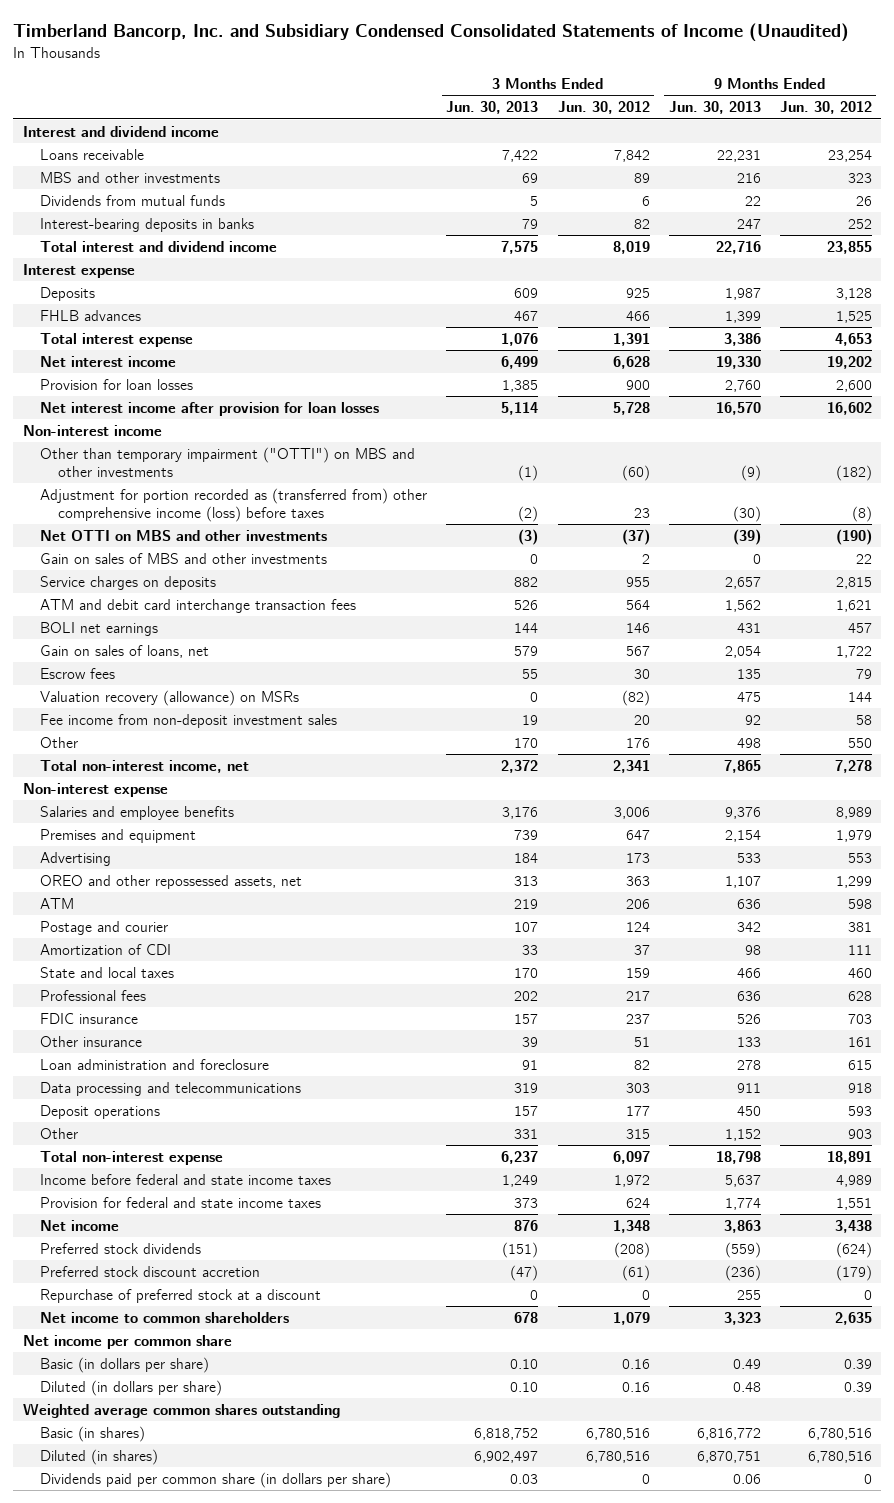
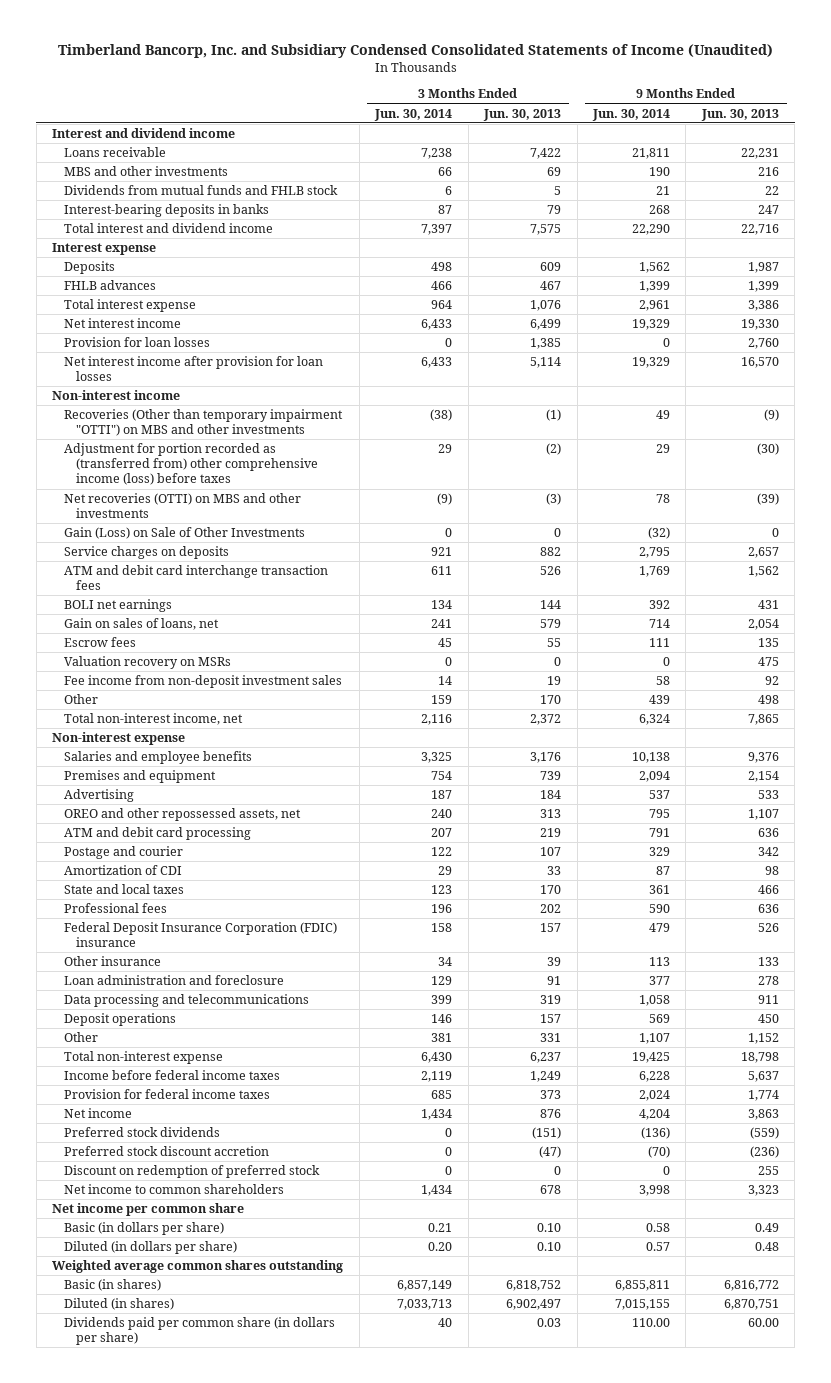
[557,101,650,115] Jun. 30, 2012 -> none
[779,101,872,115] Jun. 30, 2012 -> none
none -> [374,108,453,121] Jun. 30, 2014
none -> [592,108,671,121] Jun. 30, 2014
[40,194,226,206] Dividends from mutual funds -> [64,185,339,196] Dividends from mutual funds and FHLB stock
[40,446,416,477] Other than temporary impairment ("OTTI") on MBS and other investments -> [64,409,344,437] Recoveries (Other than temporary impairment "OTTI") on MBS and other investments
[40,529,328,541] Net OTTI on MBS and other investments -> [64,493,302,519] Net recoveries (OTTI) on MBS and other investments
[40,552,328,564] Gain on sales of MBS and other investments -> [64,527,306,540] Gain (Loss) on Sale of Other Investments
[40,689,300,706] Valuation recovery (allowance) on MSRs -> [64,656,232,670] Valuation recovery on MSRs
[40,897,75,909] ATM -> [64,827,252,841] ATM and debit card processing
[40,1012,139,1024] FDIC insurance -> [64,922,338,948] Federal Deposit Insurance Corporation (FDIC) insurance
[40,1173,332,1185] Income before federal and state income taxes -> [64,1070,281,1081] Income before federal income taxes
[40,1196,322,1208] Provision for federal and state income taxes -> [64,1089,271,1100] Provision for federal income taxes
[40,1288,322,1303] Repurchase of preferred stock at a discount -> [64,1165,321,1179] Discount on redemption of preferred stock
[732,1473,761,1484] 0.06 -> [747,1318,779,1328] 60.00

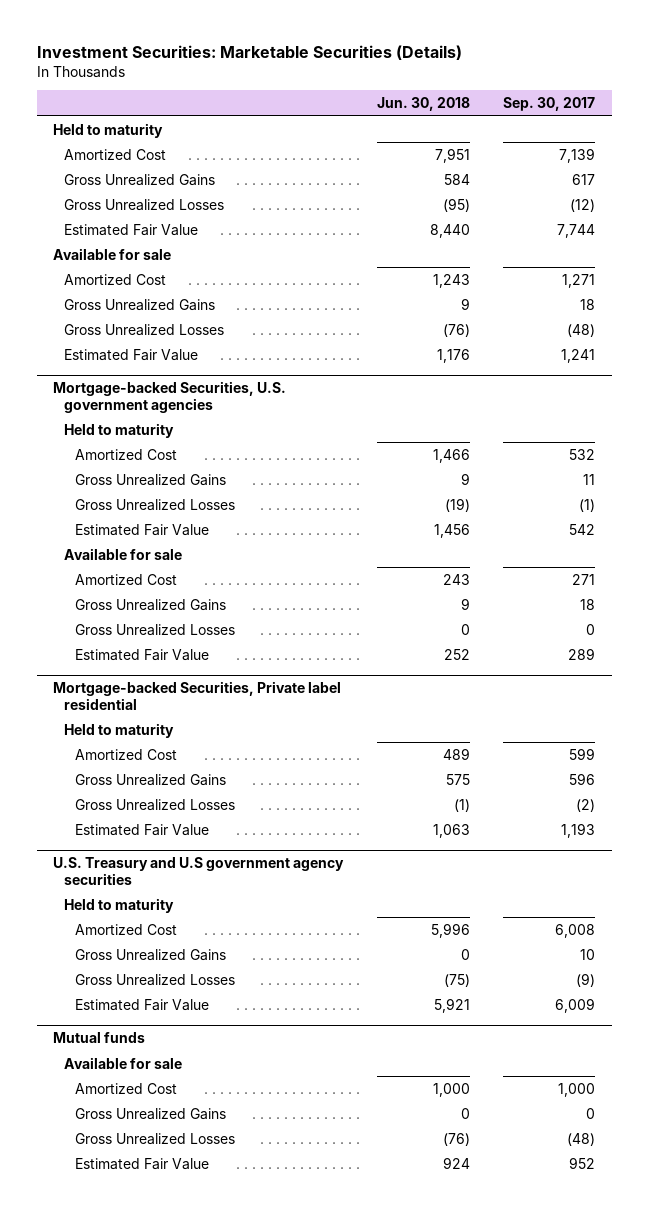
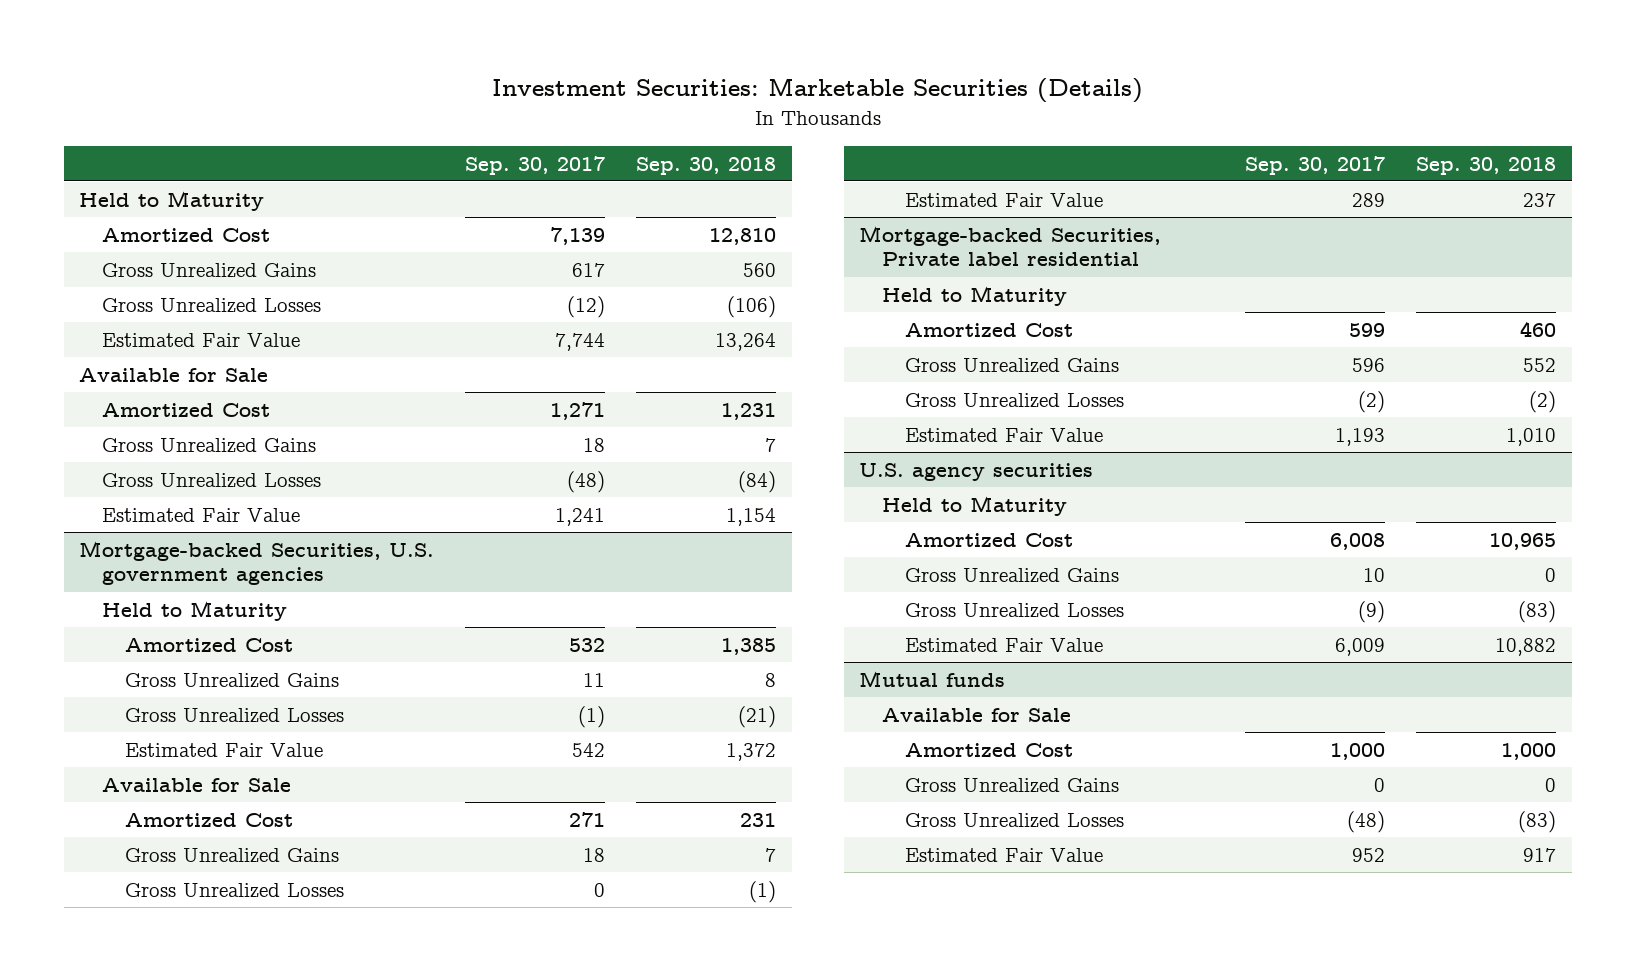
[376,96,470,111] Jun. 30, 2018 -> none
none -> [636,156,777,175] Sep. 30, 2018
[53,122,164,138] Held to maturity -> [79,190,265,211] Held to Maturity
[53,247,172,260] Available for sale -> [79,367,269,382] Available for Sale
[63,422,174,438] Held to maturity -> [102,600,288,621] Held to Maturity
[63,547,182,560] Available for sale -> [102,777,292,792] Available for Sale
[63,722,174,738] Held to maturity -> [882,285,1068,306] Held to Maturity
[53,856,345,885] U.S. Treasury and U.S government agency securities -> [859,462,1094,481] U.S. agency securities
[63,897,174,913] Held to maturity -> [882,495,1068,516] Held to Maturity
[63,1056,182,1069] Available for sale -> [882,707,1072,722] Available for Sale

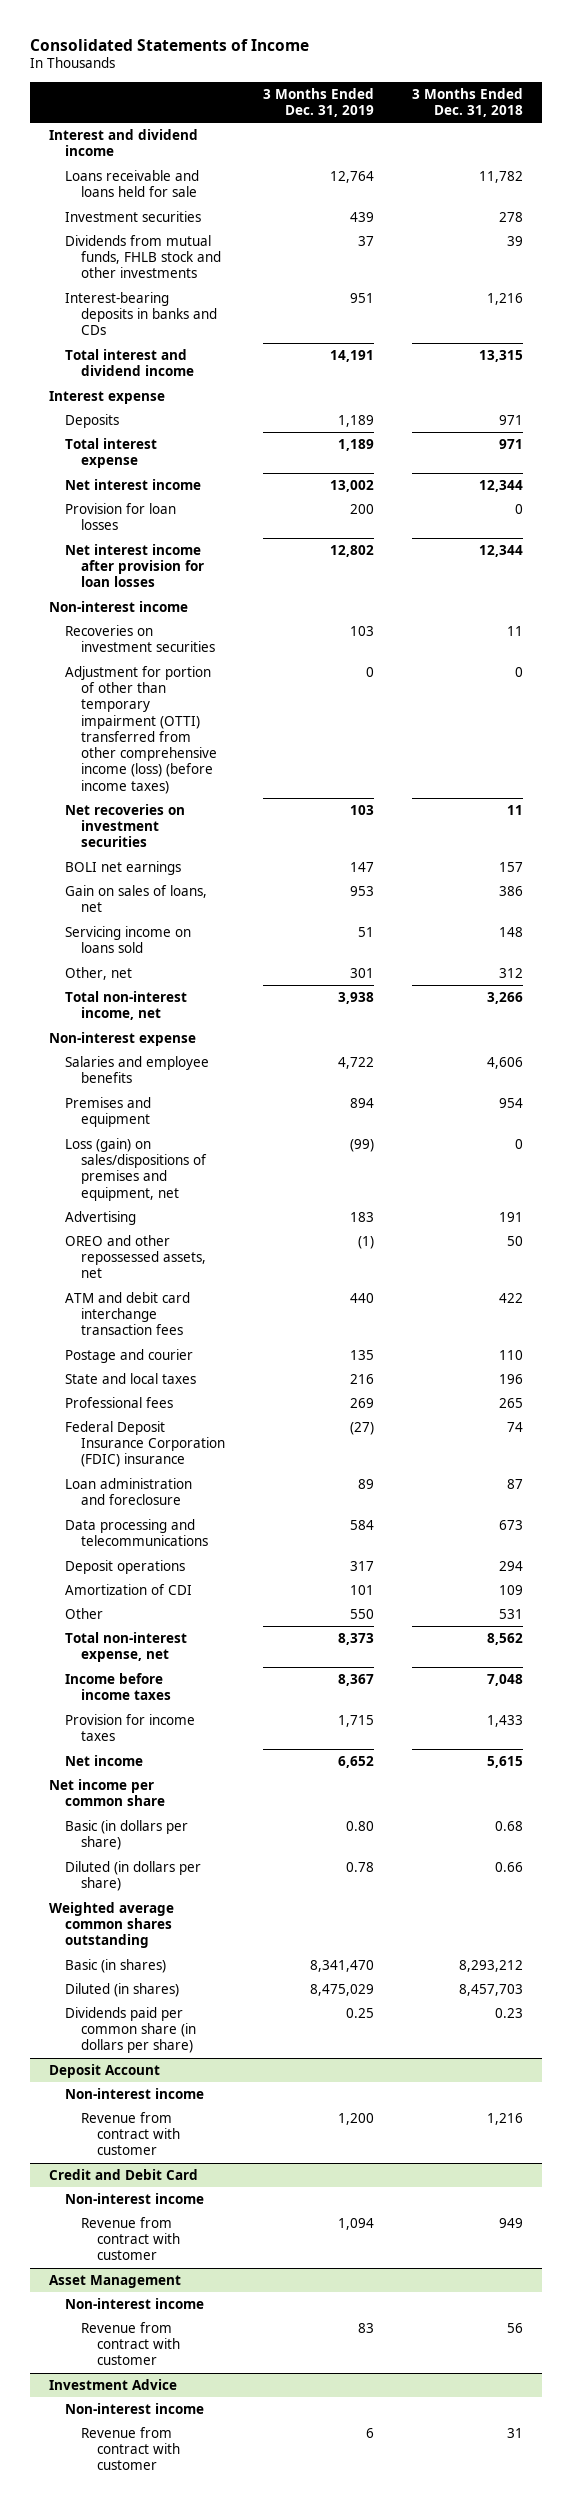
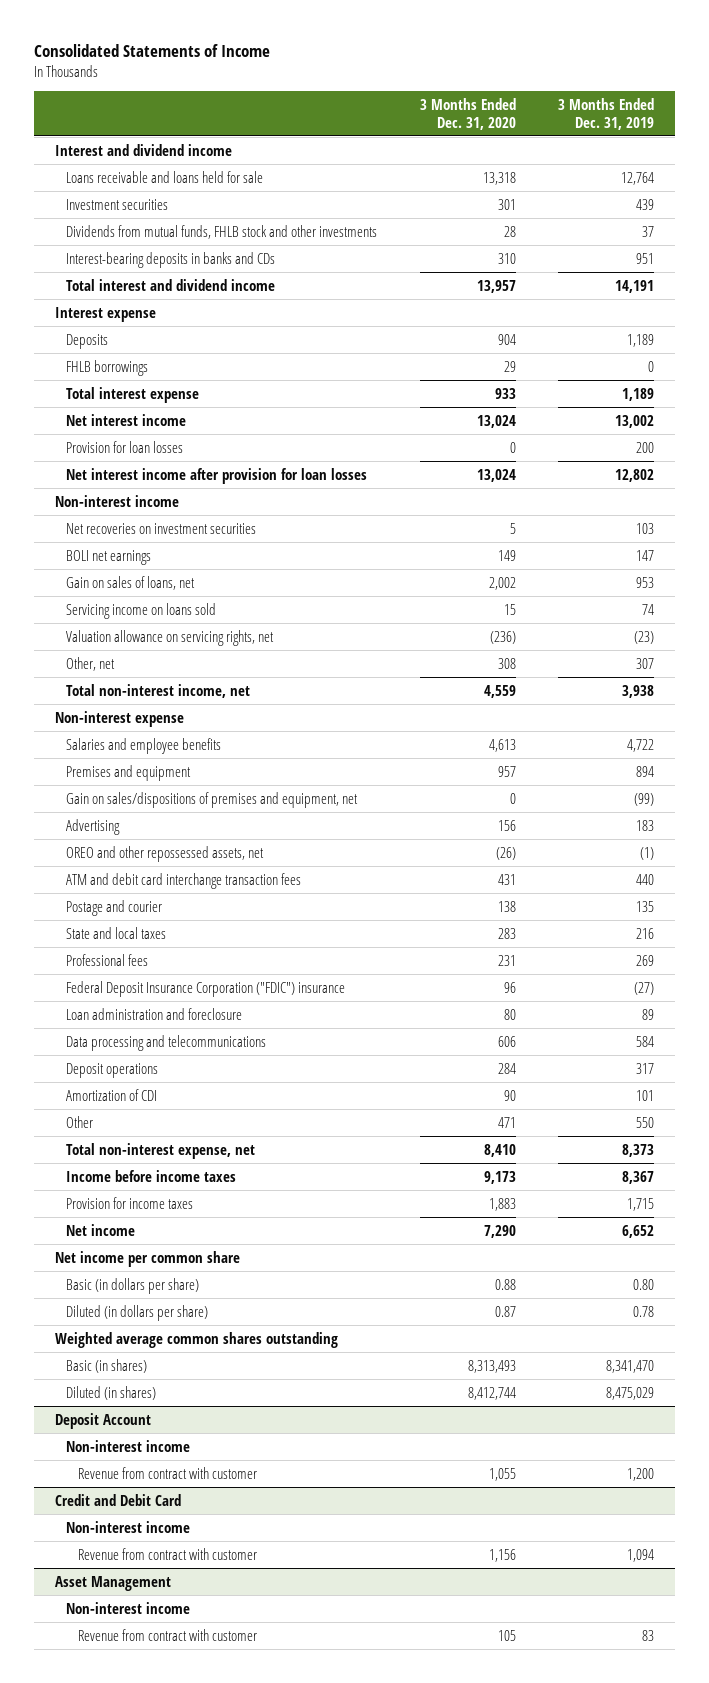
[411,87,523,117] 3 Months Ended Dec. 31, 2018 -> none
none -> [419,98,516,130] 3 Months Ended Dec. 31, 2020
none -> [66,359,149,376] FHLB borrowings
[64,624,215,653] Recoveries on investment securities -> none
[64,665,217,794] Adjustment for portion of other than temporary impairment (OTTI) transferred from other comprehensive income (loss) (before income taxes) -> none
[357,926,374,937] 51 -> [641,603,654,615] 74
none -> [66,629,275,646] Valuation allowance on servicing rights, net
[349,967,374,978] 301 -> [635,657,654,669] 307
[64,1137,207,1201] Loss (gain) on sales/dispositions of premises and equipment, net -> [66,791,359,808] Gain on sales/dispositions of premises and equipment, net
[64,1420,225,1468] Federal Deposit Insurance Corporation (FDIC) insurance -> [66,980,346,997] Federal Deposit Insurance Corporation ("FDIC") insurance
[64,2006,196,2054] Dividends paid per common share (in dollars per share) -> none
[48,2378,177,2390] Investment Advice -> none
[64,2402,204,2414] Non-interest income -> none
[80,2426,181,2471] Revenue from contract with customer -> none

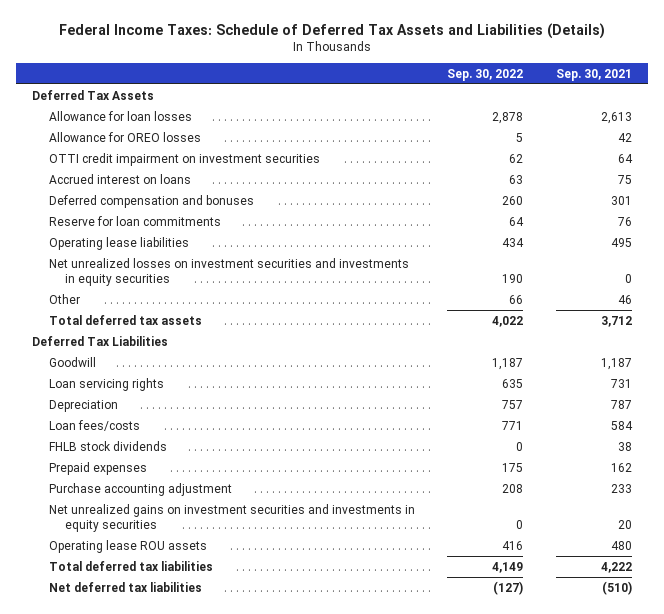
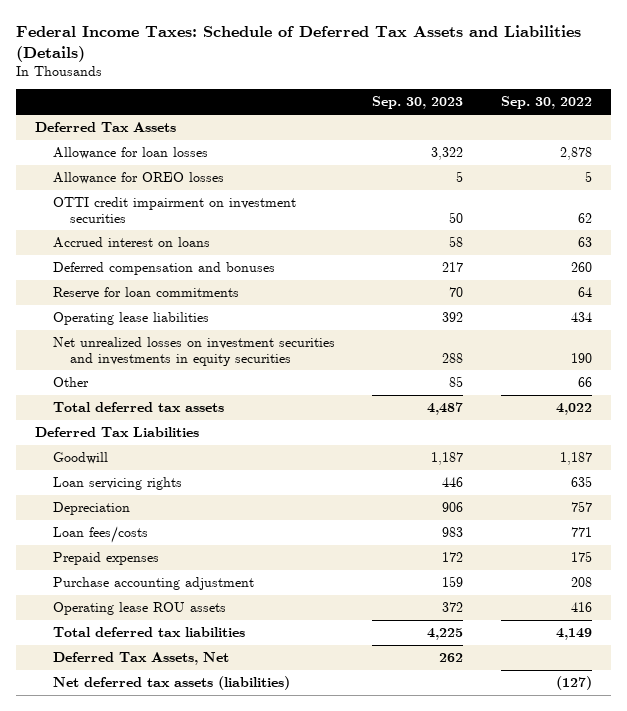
[555,68,632,81] Sep. 30, 2021 -> none
none -> [372,96,464,110] Sep. 30, 2023
[48,440,167,451] FHLB stock dividends -> none
[48,503,415,532] Net unrealized gains on investment securities and investments in equity securities -> none
none -> [52,652,229,666] Deferred Tax Assets, Net
[48,581,202,592] Net deferred tax liabilities -> [52,676,290,691] Net deferred tax assets (liabilities)

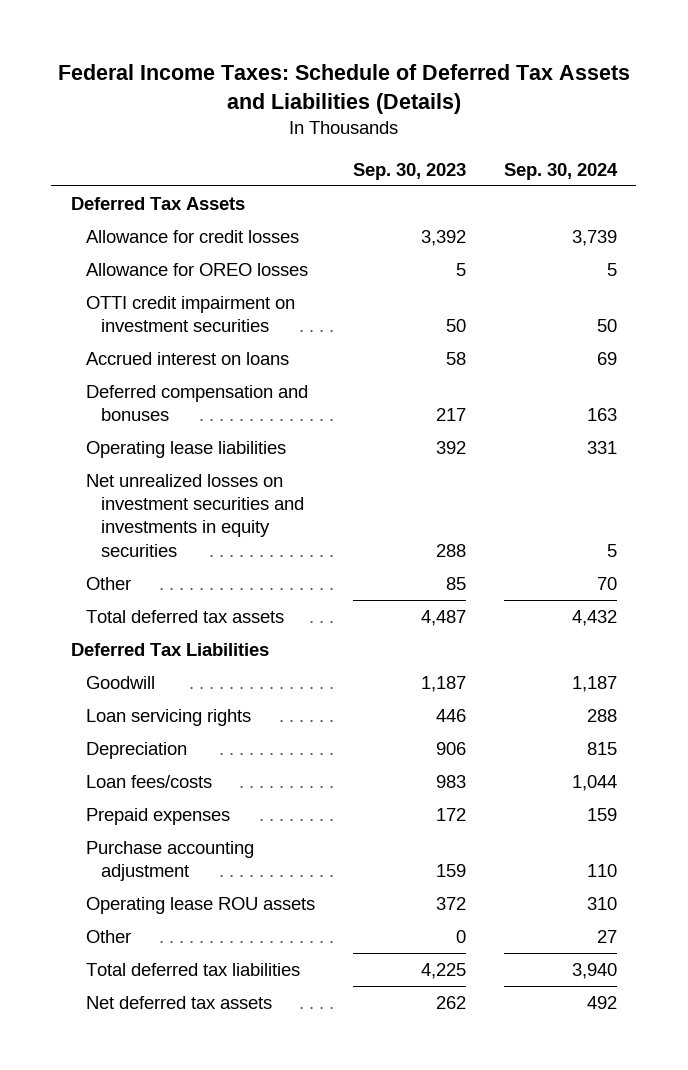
[501,96,593,110] Sep. 30, 2022 -> none
none -> [504,162,619,180] Sep. 30, 2024
[52,147,208,160] Allowance for loan losses -> [85,229,299,243] Allowance for credit losses
[431,147,464,161] 3,322 -> [420,229,466,246] 3,392
[52,287,239,300] Reserve for loan commitments -> none
none -> [85,929,131,943] Other
[52,676,290,691] Net deferred tax assets (liabilities) -> none
[52,652,229,666] Deferred Tax Assets, Net -> [85,995,272,1009] Net deferred tax assets

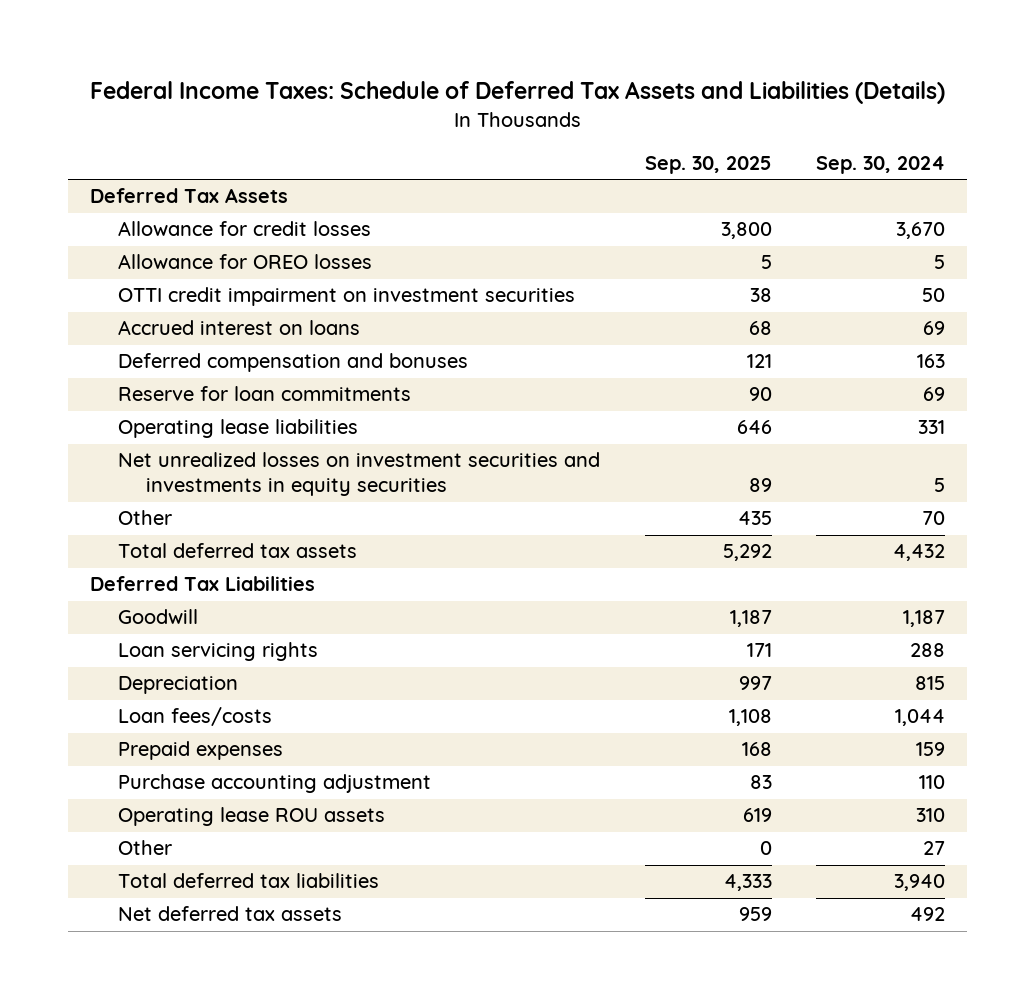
[352,162,466,180] Sep. 30, 2023 -> none
none -> [644,156,772,175] Sep. 30, 2025
[572,229,618,246] 3,739 -> [896,222,946,240] 3,670
none -> [118,386,412,402] Reserve for loan commitments

